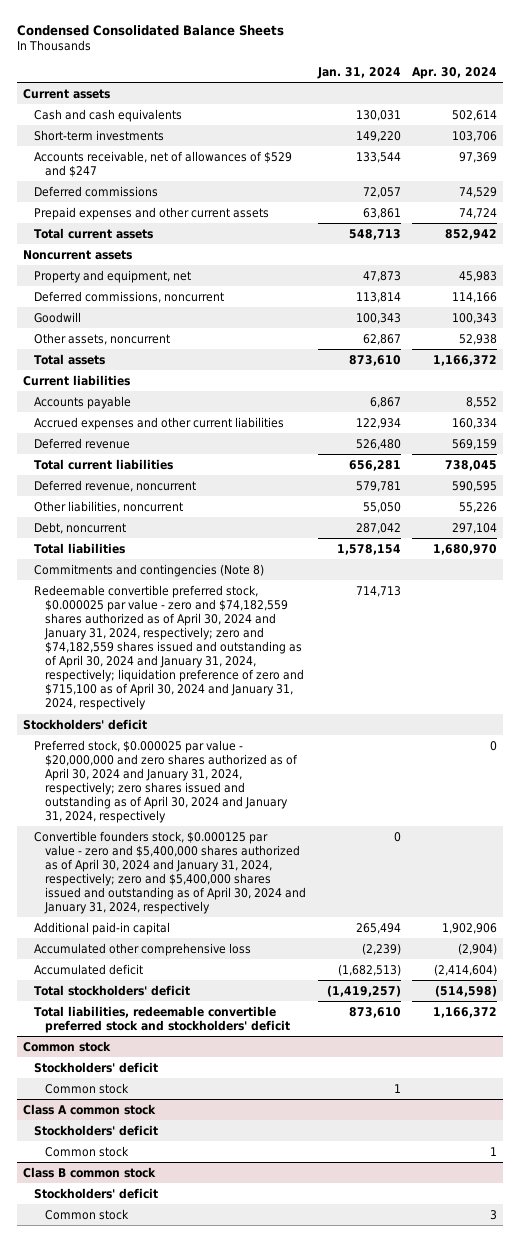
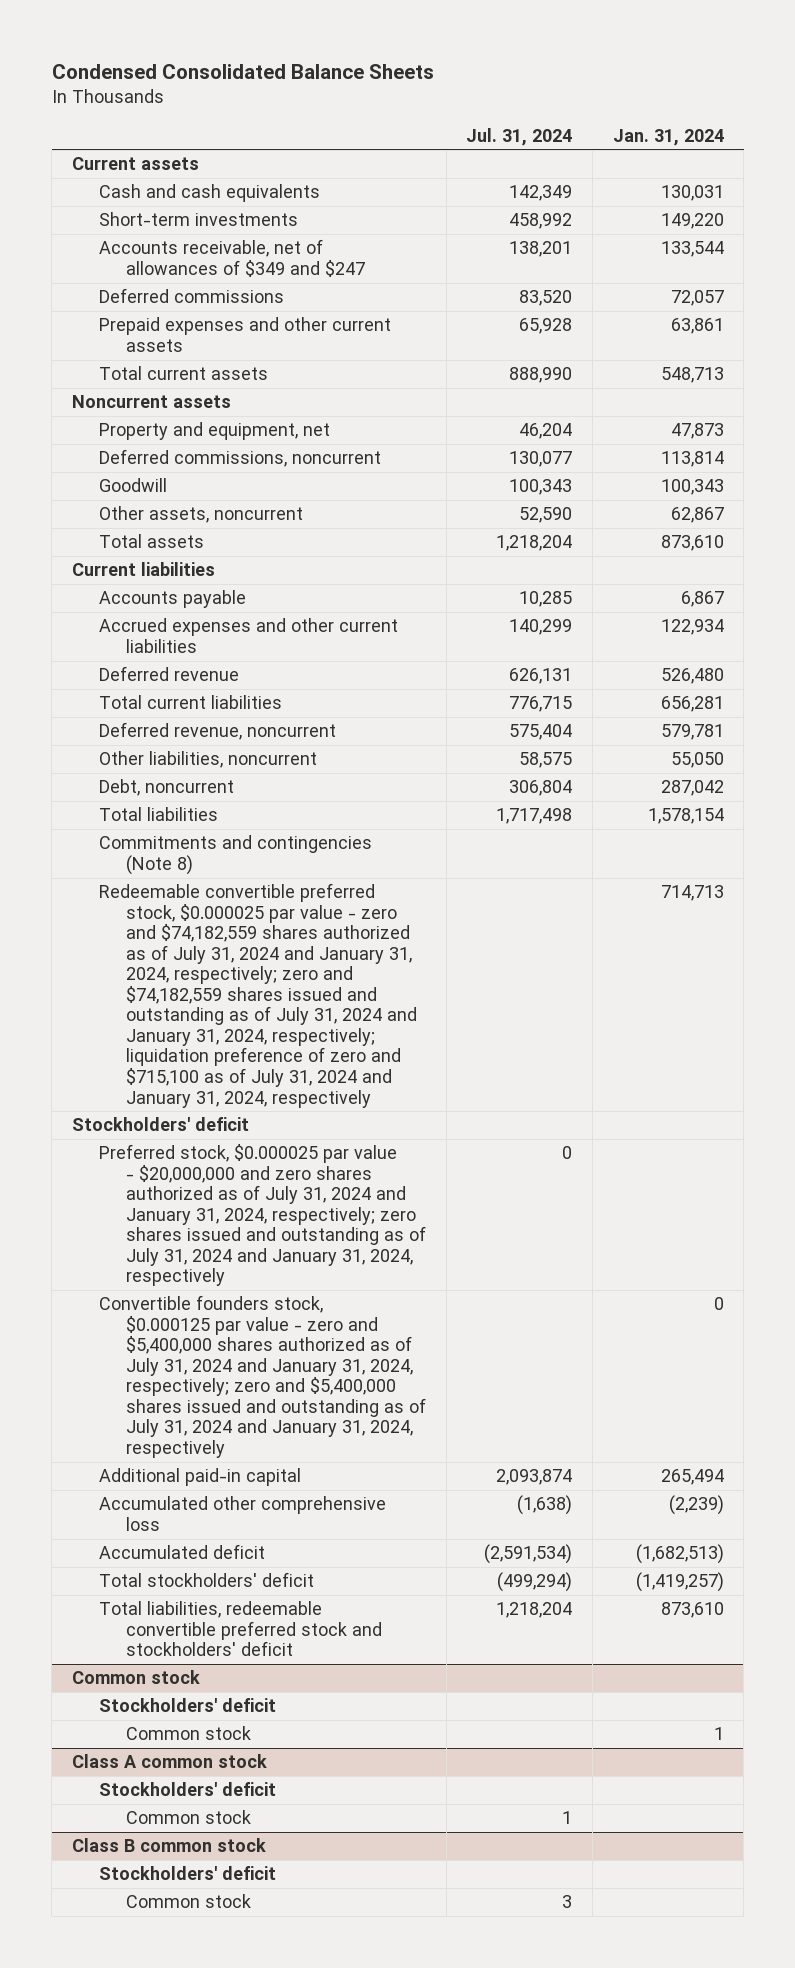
[412,67,498,80] Apr. 30, 2024 -> none
none -> [466,127,573,146] Jul. 31, 2024
[33,150,292,177] Accounts receivable, net of allowances of $529 and $247 -> [99,239,366,277] Accounts receivable, net of allowances of $349 and $247
[33,584,304,711] Redeemable convertible preferred stock, $0.000025 par value - zero and $74,182,559 shares authorized as of April 30, 2024 and January 31, 2024, respectively; zero and $74,182,559 shares issued and outstanding as of April 30, 2024 and January 31, 2024, respectively; liquidation preference of zero and $715,100 as of April 30, 2024 and January 31, 2024, respectively -> [99,883,418,1108] Redeemable convertible preferred stock, $0.000025 par value - zero and $74,182,559 shares authorized as of July 31, 2024 and January 31, 2024, respectively; zero and $74,182,559 shares issued and outstanding as of July 31, 2024 and January 31, 2024, respectively; liquidation preference of zero and $715,100 as of July 31, 2024 and January 31, 2024, respectively
[33,739,298,824] Preferred stock, $0.000025 par value - $20,000,000 and zero shares authorized as of April 30, 2024 and January 31, 2024, respectively; zero shares issued and outstanding as of April 30, 2024 and January 31, 2024, respectively -> [99,1144,427,1287] Preferred stock, $0.000025 par value - $20,000,000 and zero shares authorized as of July 31, 2024 and January 31, 2024, respectively; zero shares issued and outstanding as of July 31, 2024 and January 31, 2024, respectively
[33,830,306,915] Convertible founders stock, $0.000125 par value - zero and $5,400,000 shares authorized as of April 30, 2024 and January 31, 2024, respectively; zero and $5,400,000 shares issued and outstanding as of April 30, 2024 and January 31, 2024, respectively -> [99,1295,427,1458] Convertible founders stock, $0.000125 par value - zero and $5,400,000 shares authorized as of July 31, 2024 and January 31, 2024, respectively; zero and $5,400,000 shares issued and outstanding as of July 31, 2024 and January 31, 2024, respectively

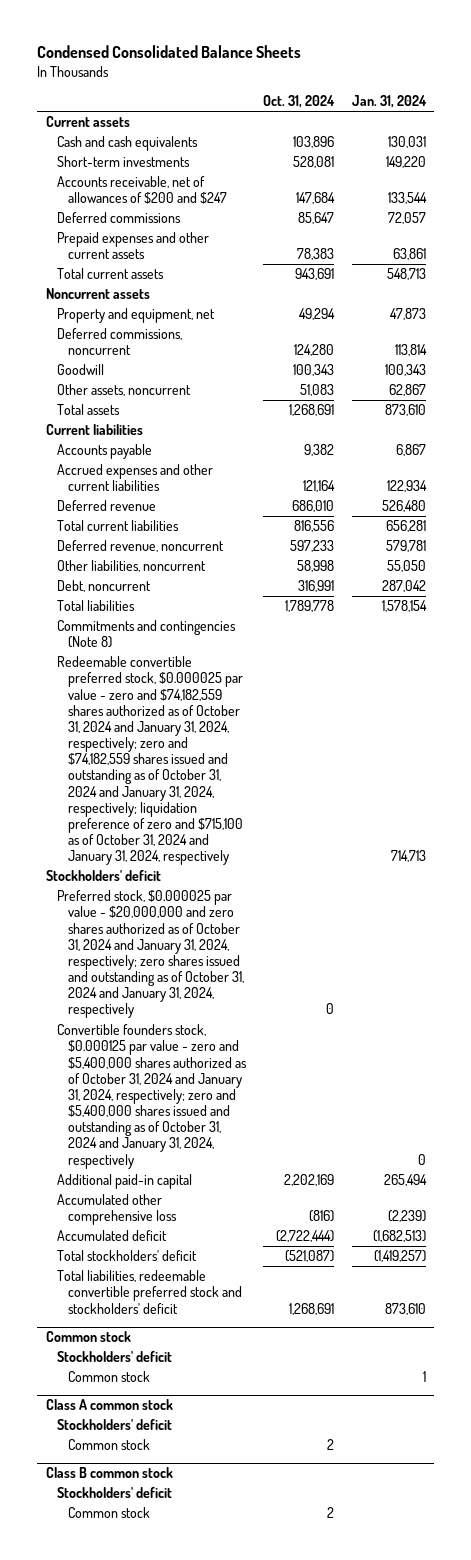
[466,127,573,146] Jul. 31, 2024 -> none
none -> [263,95,336,109] Oct. 31, 2024
[99,239,366,277] Accounts receivable, net of allowances of $349 and $247 -> [56,176,228,205] Accounts receivable, net of allowances of $200 and $247
[99,883,418,1108] Redeemable convertible preferred stock, $0.000025 par value - zero and $74,182,559 shares authorized as of July 31, 2024 and January 31, 2024, respectively; zero and $74,182,559 shares issued and outstanding as of July 31, 2024 and January 31, 2024, respectively; liquidation preference of zero and $715,100 as of July 31, 2024 and January 31, 2024, respectively -> [56,656,244,866] Redeemable convertible preferred stock, $0.000025 par value - zero and $74,182,559 shares authorized as of October 31, 2024 and January 31, 2024, respectively; zero and $74,182,559 shares issued and outstanding as of October 31, 2024 and January 31, 2024, respectively; liquidation preference of zero and $715,100 as of October 31, 2024 and January 31, 2024, respectively
[99,1144,427,1287] Preferred stock, $0.000025 par value - $20,000,000 and zero shares authorized as of July 31, 2024 and January 31, 2024, respectively; zero shares issued and outstanding as of July 31, 2024 and January 31, 2024, respectively -> [56,890,245,1019] Preferred stock, $0.000025 par value - $20,000,000 and zero shares authorized as of October 31, 2024 and January 31, 2024, respectively; zero shares issued and outstanding as of October 31, 2024 and January 31, 2024, respectively
[99,1295,427,1458] Convertible founders stock, $0.000125 par value - zero and $5,400,000 shares authorized as of July 31, 2024 and January 31, 2024, respectively; zero and $5,400,000 shares issued and outstanding as of July 31, 2024 and January 31, 2024, respectively -> [56,1024,248,1169] Convertible founders stock, $0.000125 par value - zero and $5,400,000 shares authorized as of October 31, 2024 and January 31, 2024, respectively; zero and $5,400,000 shares issued and outstanding as of October 31, 2024 and January 31, 2024, respectively

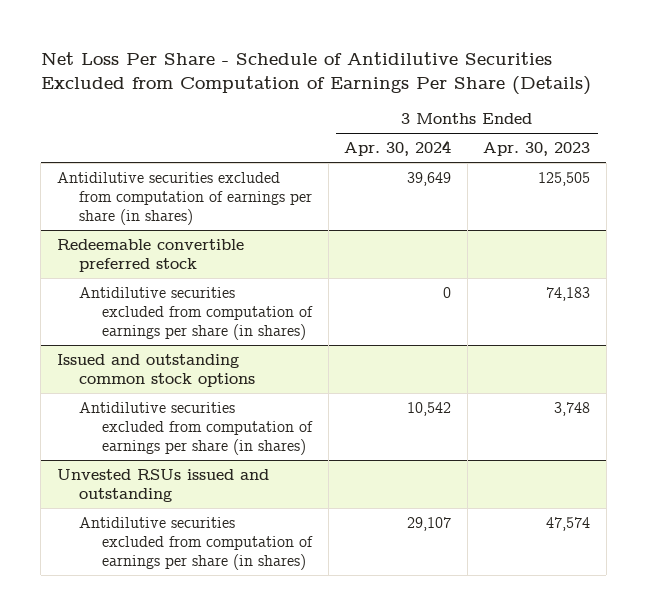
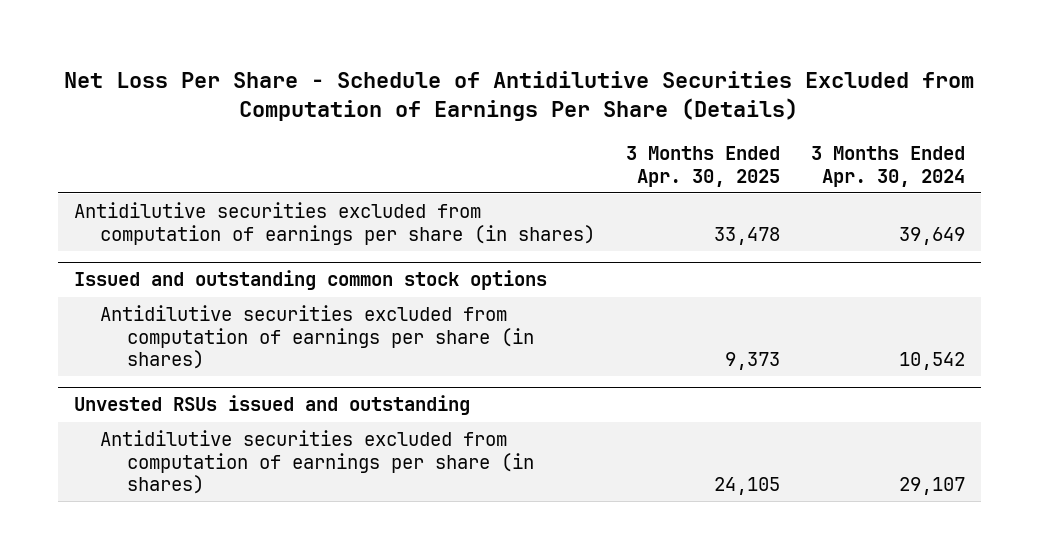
[483,141,591,156] Apr. 30, 2023 -> none
none -> [626,145,781,187] 3 Months Ended Apr. 30, 2025
[56,238,244,272] Redeemable convertible preferred stock -> none
[79,286,313,340] Antidilutive securities excluded from computation of earnings per share (in shares) -> none

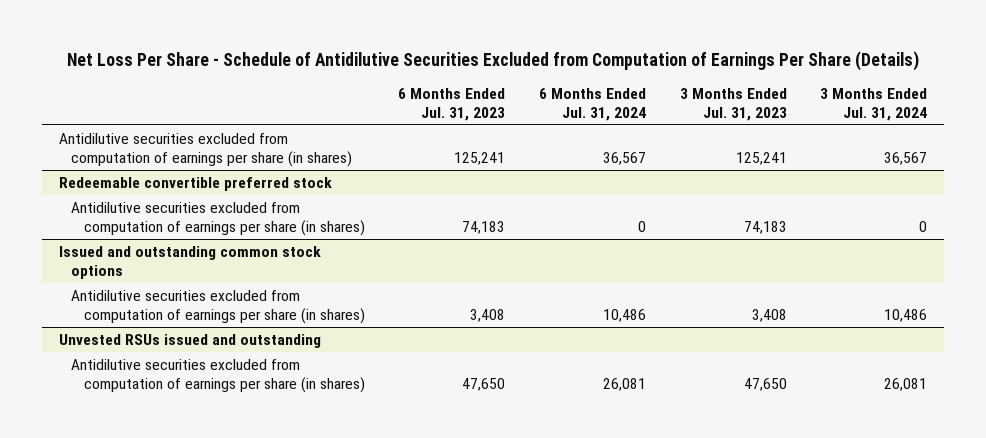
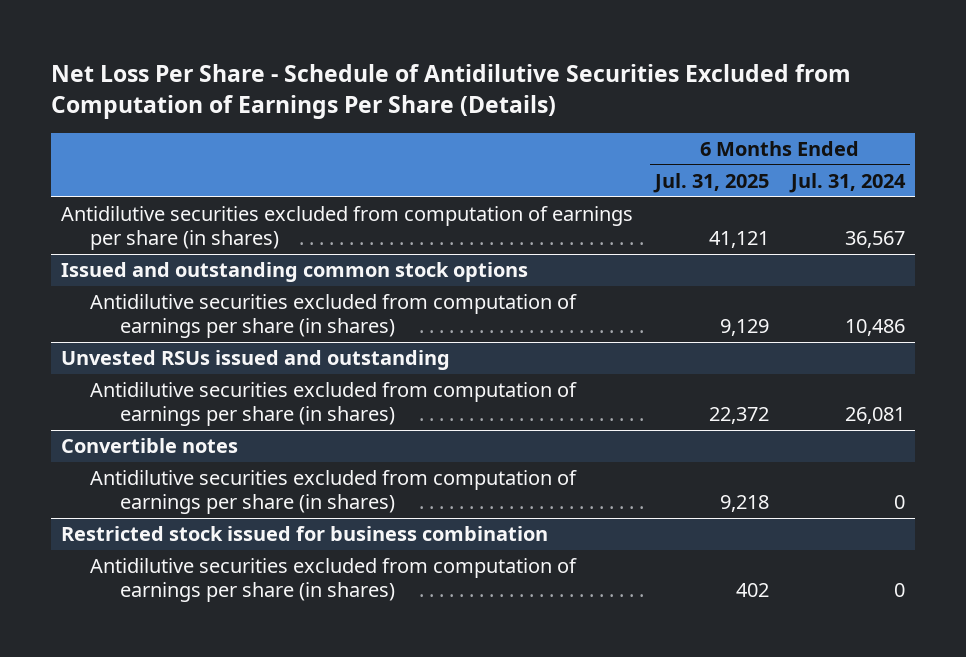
[398,88,506,121] 6 Months Ended Jul. 31, 2023 -> none
[679,88,787,121] 3 Months Ended Jul. 31, 2023 -> none
[820,88,928,121] 3 Months Ended Jul. 31, 2024 -> none
none -> [652,173,769,194] Jul. 31, 2025
[58,176,332,191] Redeemable convertible preferred stock -> none
[71,201,365,236] Antidilutive securities excluded from computation of earnings per share (in shares) -> none
none -> [61,438,239,454] Convertible notes
none -> [90,470,578,514] Antidilutive securities excluded from computation of earnings per share (in shares)
none -> [61,526,549,542] Restricted stock issued for business combination
none -> [90,558,578,602] Antidilutive securities excluded from computation of earnings per share (in shares)

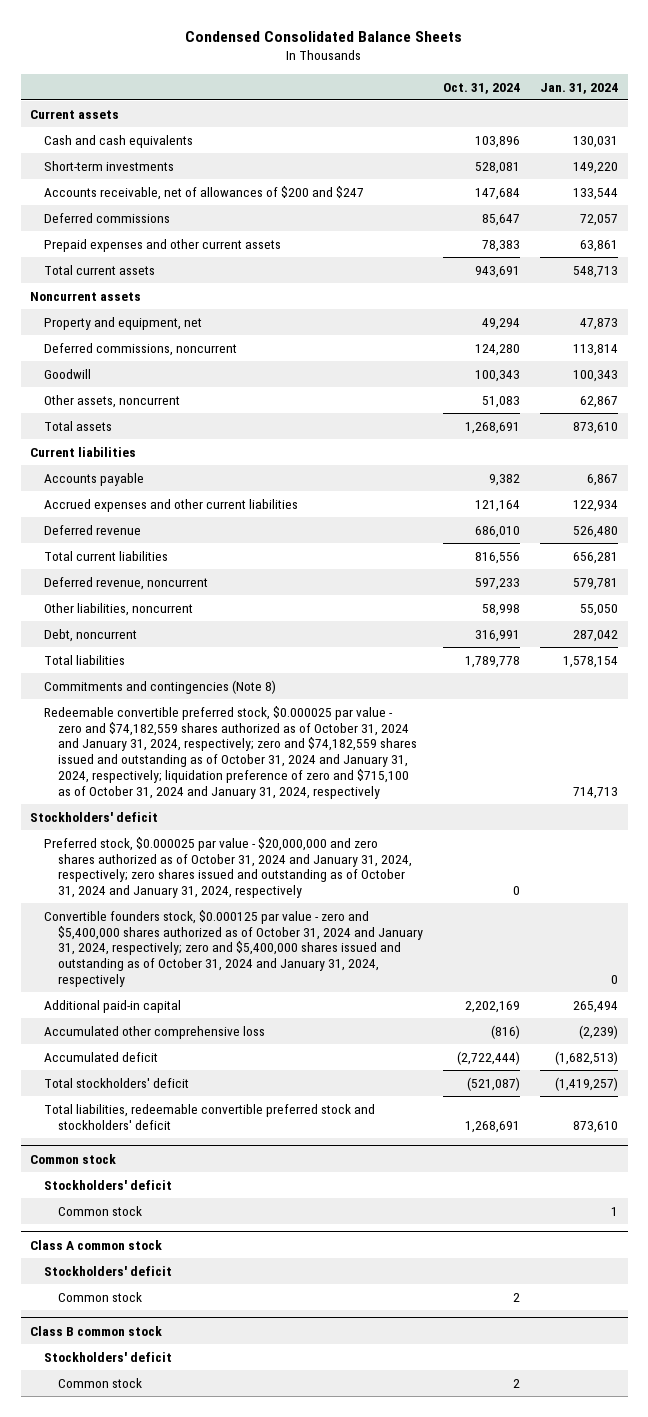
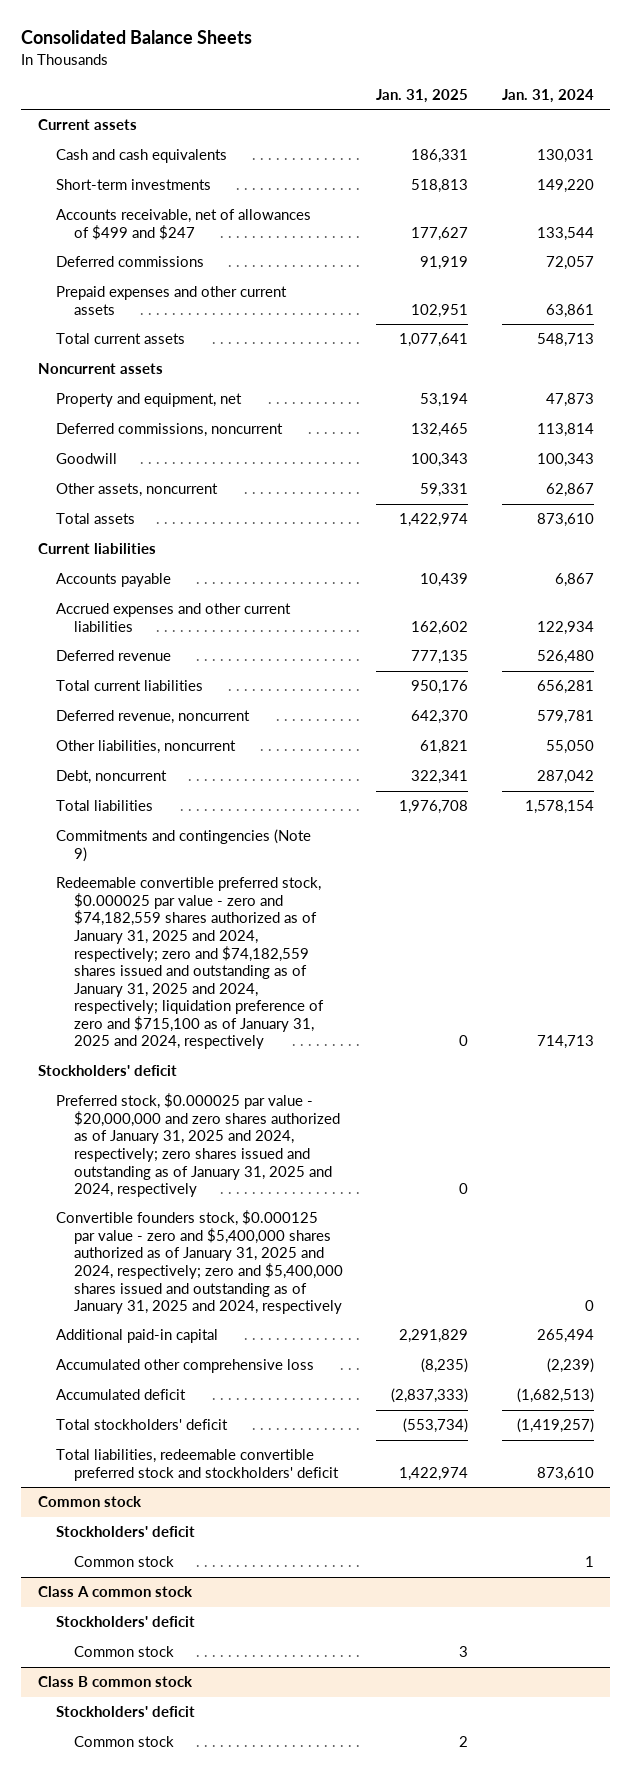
[185,30,463,42] Condensed Consolidated Balance Sheets -> [21,30,253,45] Consolidated Balance Sheets
[442,82,520,94] Oct. 31, 2024 -> none
none -> [376,89,469,104] Jan. 31, 2025
[44,185,365,200] Accounts receivable, net of allowances of $200 and $247 -> [55,209,311,240] Accounts receivable, net of allowances of $499 and $247
[44,679,277,694] Commitments and contingencies (Note 8) -> [55,829,311,862] Commitments and contingencies (Note 9)
[44,705,417,799] Redeemable convertible preferred stock, $0.000025 par value - zero and $74,182,559 shares authorized as of October 31, 2024 and January 31, 2024, respectively; zero and $74,182,559 shares issued and outstanding as of October 31, 2024 and January 31, 2024, respectively; liquidation preference of zero and $715,100 as of October 31, 2024 and January 31, 2024, respectively -> [55,877,325,1050] Redeemable convertible preferred stock, $0.000025 par value - zero and $74,182,559 shares authorized as of January 31, 2025 and 2024, respectively; zero and $74,182,559 shares issued and outstanding as of January 31, 2025 and 2024, respectively; liquidation preference of zero and $715,100 as of January 31, 2025 and 2024, respectively
[44,836,412,899] Preferred stock, $0.000025 par value - $20,000,000 and zero shares authorized as of October 31, 2024 and January 31, 2024, respectively; zero shares issued and outstanding as of October 31, 2024 and January 31, 2024, respectively -> [55,1093,341,1198] Preferred stock, $0.000025 par value - $20,000,000 and zero shares authorized as of January 31, 2025 and 2024, respectively; zero shares issued and outstanding as of January 31, 2025 and 2024, respectively
[44,909,423,987] Convertible founders stock, $0.000125 par value - zero and $5,400,000 shares authorized as of October 31, 2024 and January 31, 2024, respectively; zero and $5,400,000 shares issued and outstanding as of October 31, 2024 and January 31, 2024, respectively -> [55,1210,344,1315] Convertible founders stock, $0.000125 par value - zero and $5,400,000 shares authorized as of January 31, 2025 and 2024, respectively; zero and $5,400,000 shares issued and outstanding as of January 31, 2025 and 2024, respectively

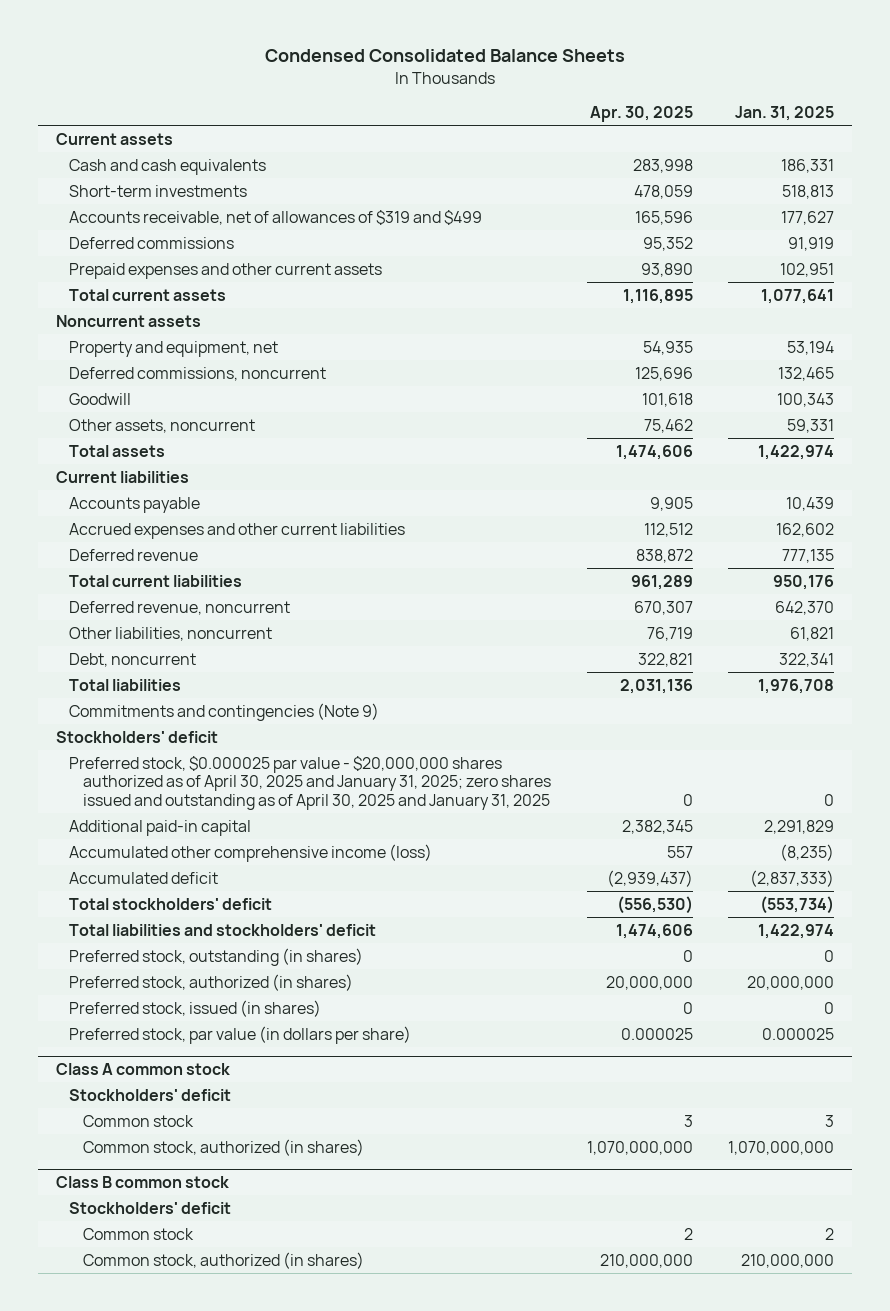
[21,30,253,45] Consolidated Balance Sheets -> [264,49,625,63] Condensed Consolidated Balance Sheets
[501,89,594,104] Jan. 31, 2024 -> none
none -> [589,106,693,123] Apr. 30, 2025
[55,209,311,240] Accounts receivable, net of allowances of $499 and $247 -> [69,209,483,225] Accounts receivable, net of allowances of $319 and $499
[55,877,325,1050] Redeemable convertible preferred stock, $0.000025 par value - zero and $74,182,559 shares authorized as of January 31, 2025 and 2024, respectively; zero and $74,182,559 shares issued and outstanding as of January 31, 2025 and 2024, respectively; liquidation preference of zero and $715,100 as of January 31, 2025 and 2024, respectively -> none
[55,1210,344,1315] Convertible founders stock, $0.000125 par value - zero and $5,400,000 shares authorized as of January 31, 2025 and 2024, respectively; zero and $5,400,000 shares issued and outstanding as of January 31, 2025 and 2024, respectively -> none
[55,1093,341,1198] Preferred stock, $0.000025 par value - $20,000,000 and zero shares authorized as of January 31, 2025 and 2024, respectively; zero shares issued and outstanding as of January 31, 2025 and 2024, respectively -> [69,755,551,811] Preferred stock, $0.000025 par value - $20,000,000 shares authorized as of April 30, 2025 and January 31, 2025; zero shares issued and outstanding as of April 30, 2025 and January 31, 2025
[55,1359,314,1374] Accumulated other comprehensive loss -> [69,843,433,862] Accumulated other comprehensive income (loss)
[37,1496,142,1508] Common stock -> none
[55,1526,195,1538] Stockholders' deficit -> none
[74,1556,175,1568] Common stock -> none
[55,1449,340,1481] Total liabilities, redeemable convertible preferred stock and stockholders' deficit -> [69,923,377,936] Total liabilities and stockholders' deficit
none -> [69,947,364,966] Preferred stock, outstanding (in shares)
none -> [69,973,354,991] Preferred stock, authorized (in shares)
none -> [69,999,322,1017] Preferred stock, issued (in shares)
none -> [69,1025,412,1044] Preferred stock, par value (in dollars per share)
none -> [82,1138,364,1156] Common stock, authorized (in shares)
none -> [82,1251,364,1269] Common stock, authorized (in shares)

